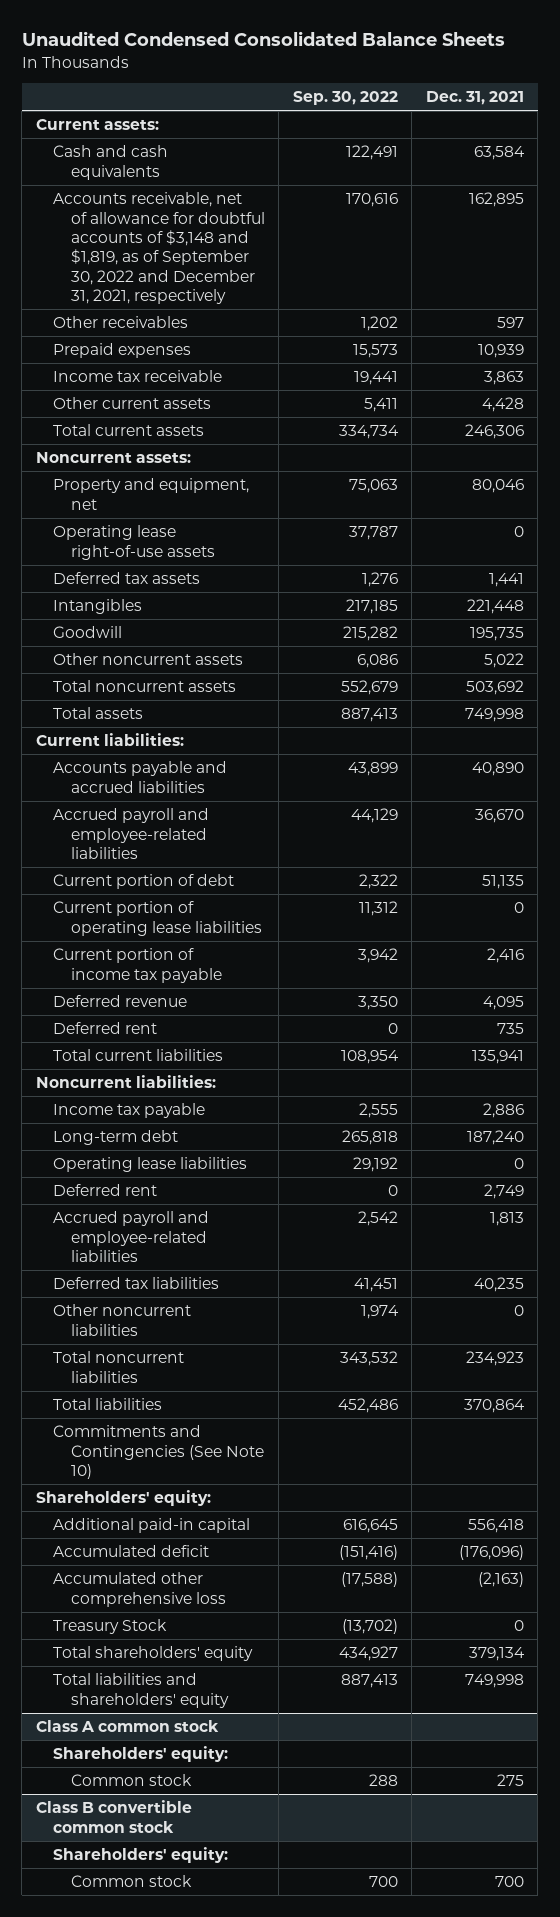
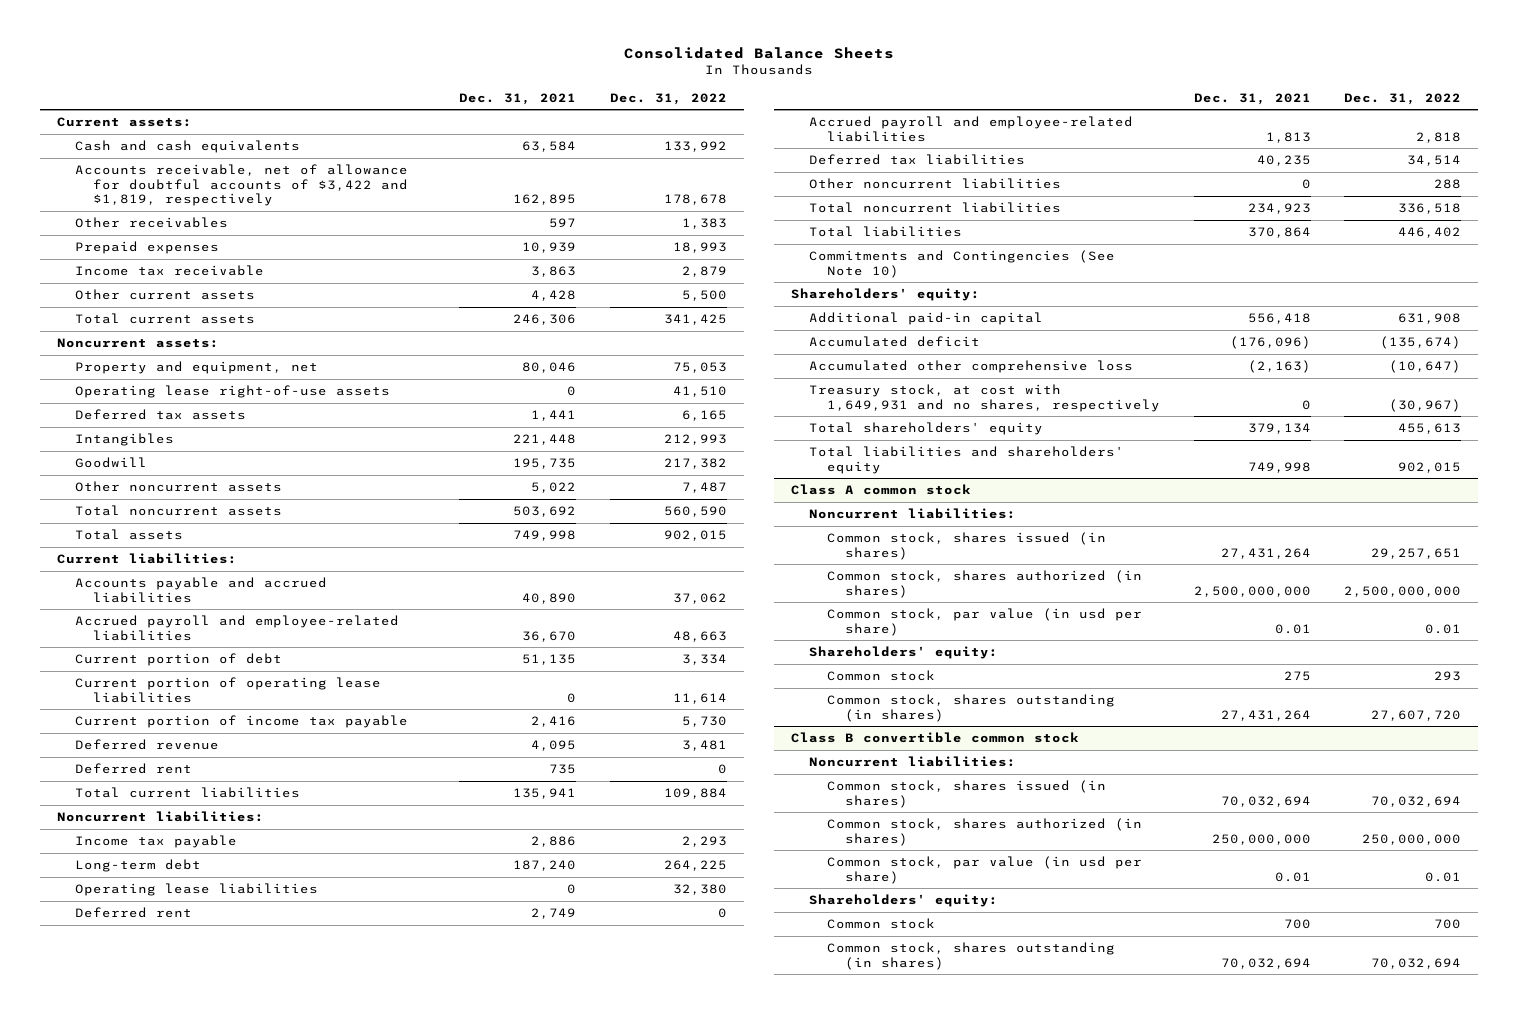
[21,31,505,47] Unaudited Condensed Consolidated Balance Sheets -> [623,46,894,59] Consolidated Balance Sheets
[292,91,398,106] Sep. 30, 2022 -> none
none -> [610,92,728,105] Dec. 31, 2022
[53,192,265,305] Accounts receivable, net of allowance for doubtful accounts of $3,148 and $1,819, as of September 30, 2022 and December 31, 2021, respectively -> [74,163,408,207] Accounts receivable, net of allowance for doubtful accounts of $3,422 and $1,819, respectively
[53,1619,168,1635] Treasury Stock -> [808,383,1160,412] Treasury stock, at cost with 1,649,931 and no shares, respectively
none -> [808,507,1016,519] Noncurrent liabilities:
none -> [826,531,1106,560] Common stock, shares issued (in shares)
none -> [826,569,1142,598] Common stock, shares authorized (in shares)
none -> [826,607,1142,636] Common stock, par value (in usd per share)
none -> [826,693,1115,722] Common stock, shares outstanding (in shares)
none -> [808,755,1016,767] Noncurrent liabilities:
none -> [826,779,1106,808] Common stock, shares issued (in shares)
none -> [826,817,1142,846] Common stock, shares authorized (in shares)
none -> [826,855,1142,884] Common stock, par value (in usd per share)
none -> [826,941,1115,970] Common stock, shares outstanding (in shares)

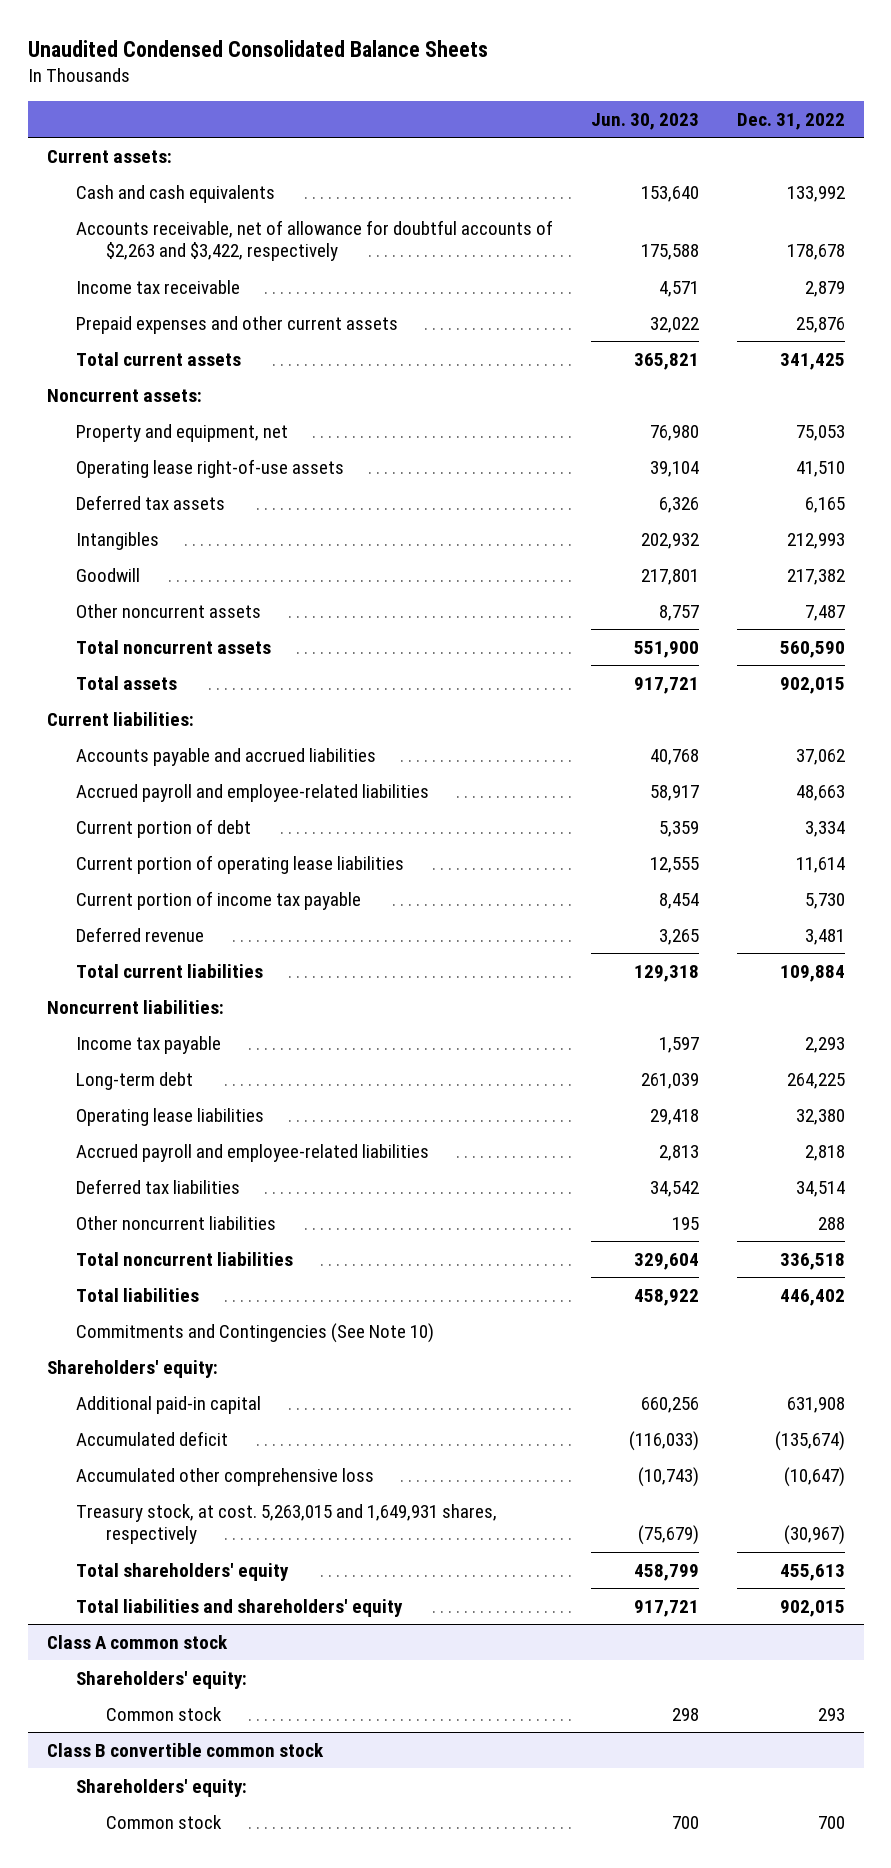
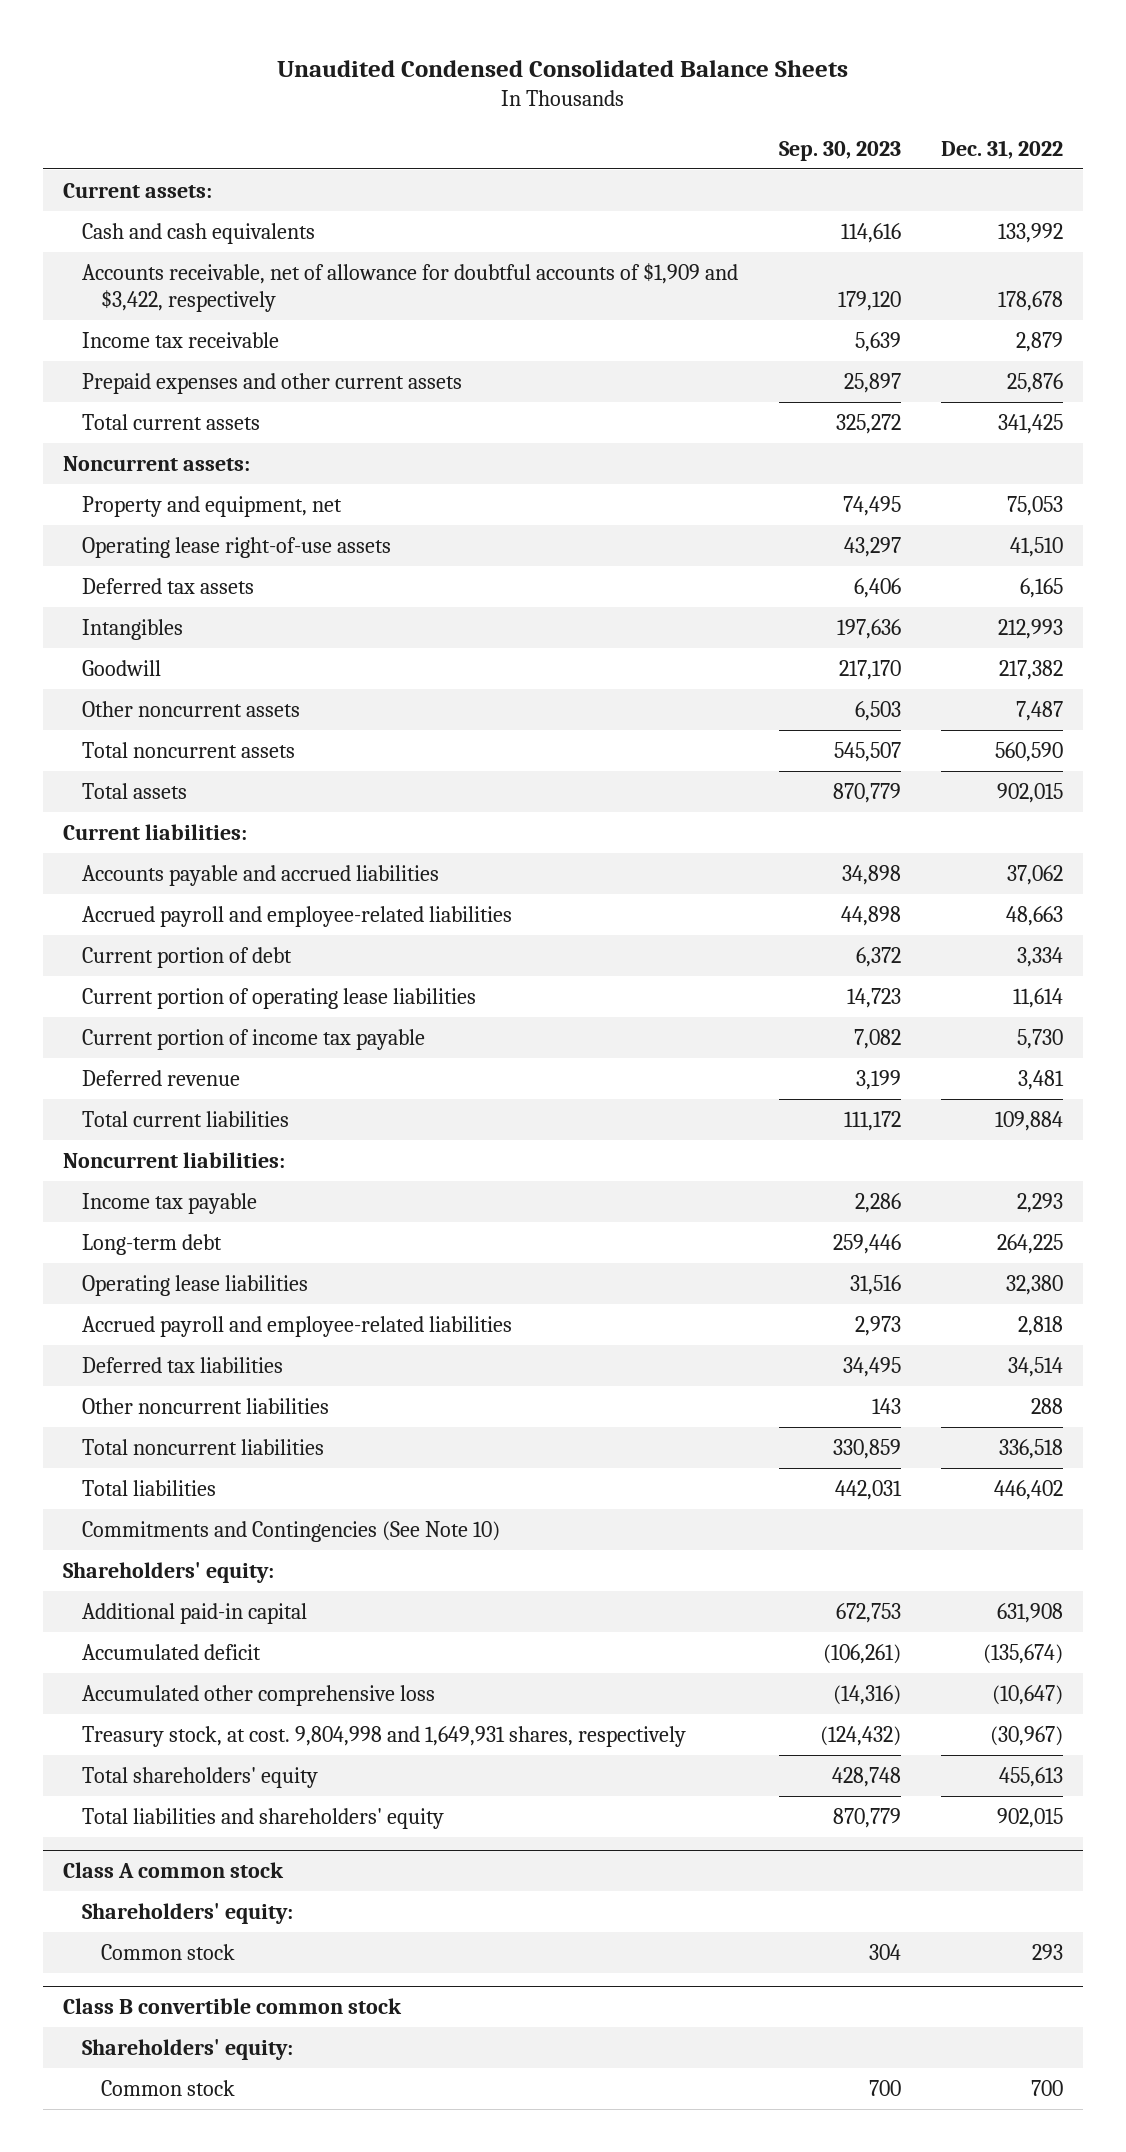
[591,112,700,130] Jun. 30, 2023 -> none
none -> [778,140,901,161] Sep. 30, 2023
[76,219,554,262] Accounts receivable, net of allowance for doubtful accounts of $2,263 and $3,422, respectively -> [82,262,739,312] Accounts receivable, net of allowance for doubtful accounts of $1,909 and $3,422, respectively
[76,1503,498,1545] Treasury stock, at cost. 5,263,015 and 1,649,931 shares, respectively -> [82,1725,687,1747] Treasury stock, at cost. 9,804,998 and 1,649,931 shares, respectively

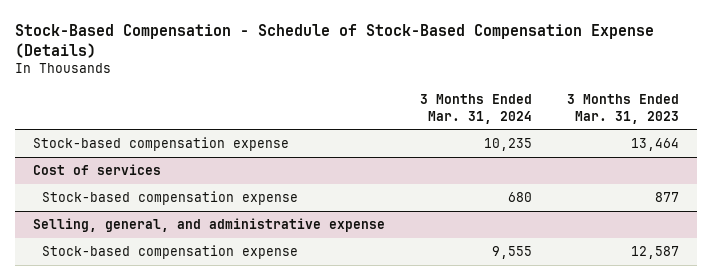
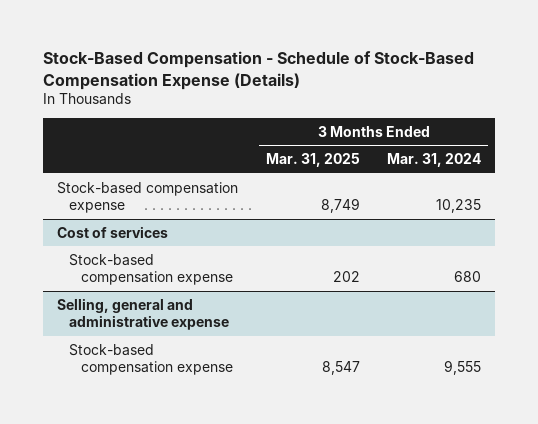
[567,94,680,124] 3 Months Ended Mar. 31, 2023 -> none
none -> [265,153,360,168] Mar. 31, 2025
[32,218,385,233] Selling, general, and administrative expense -> [56,297,229,331] Selling, general and administrative expense

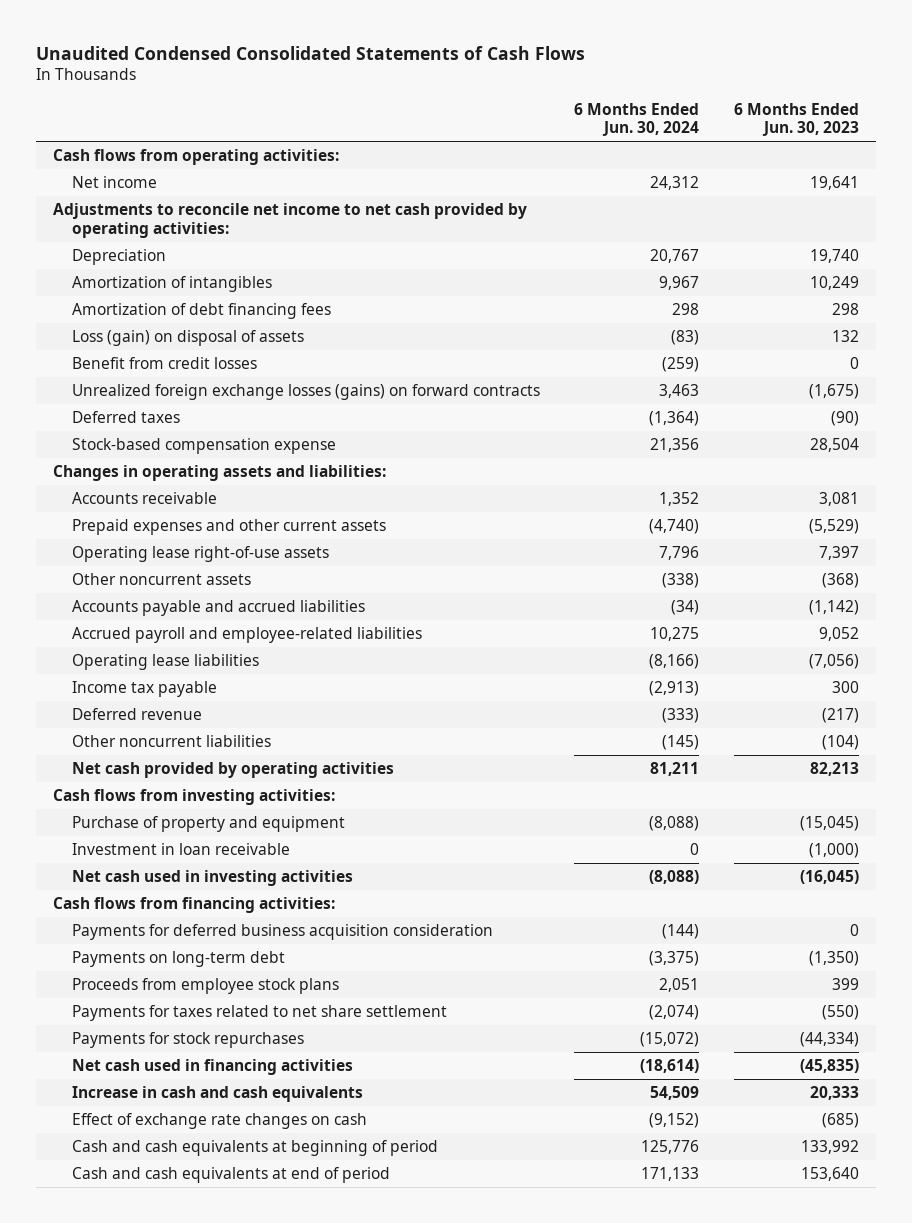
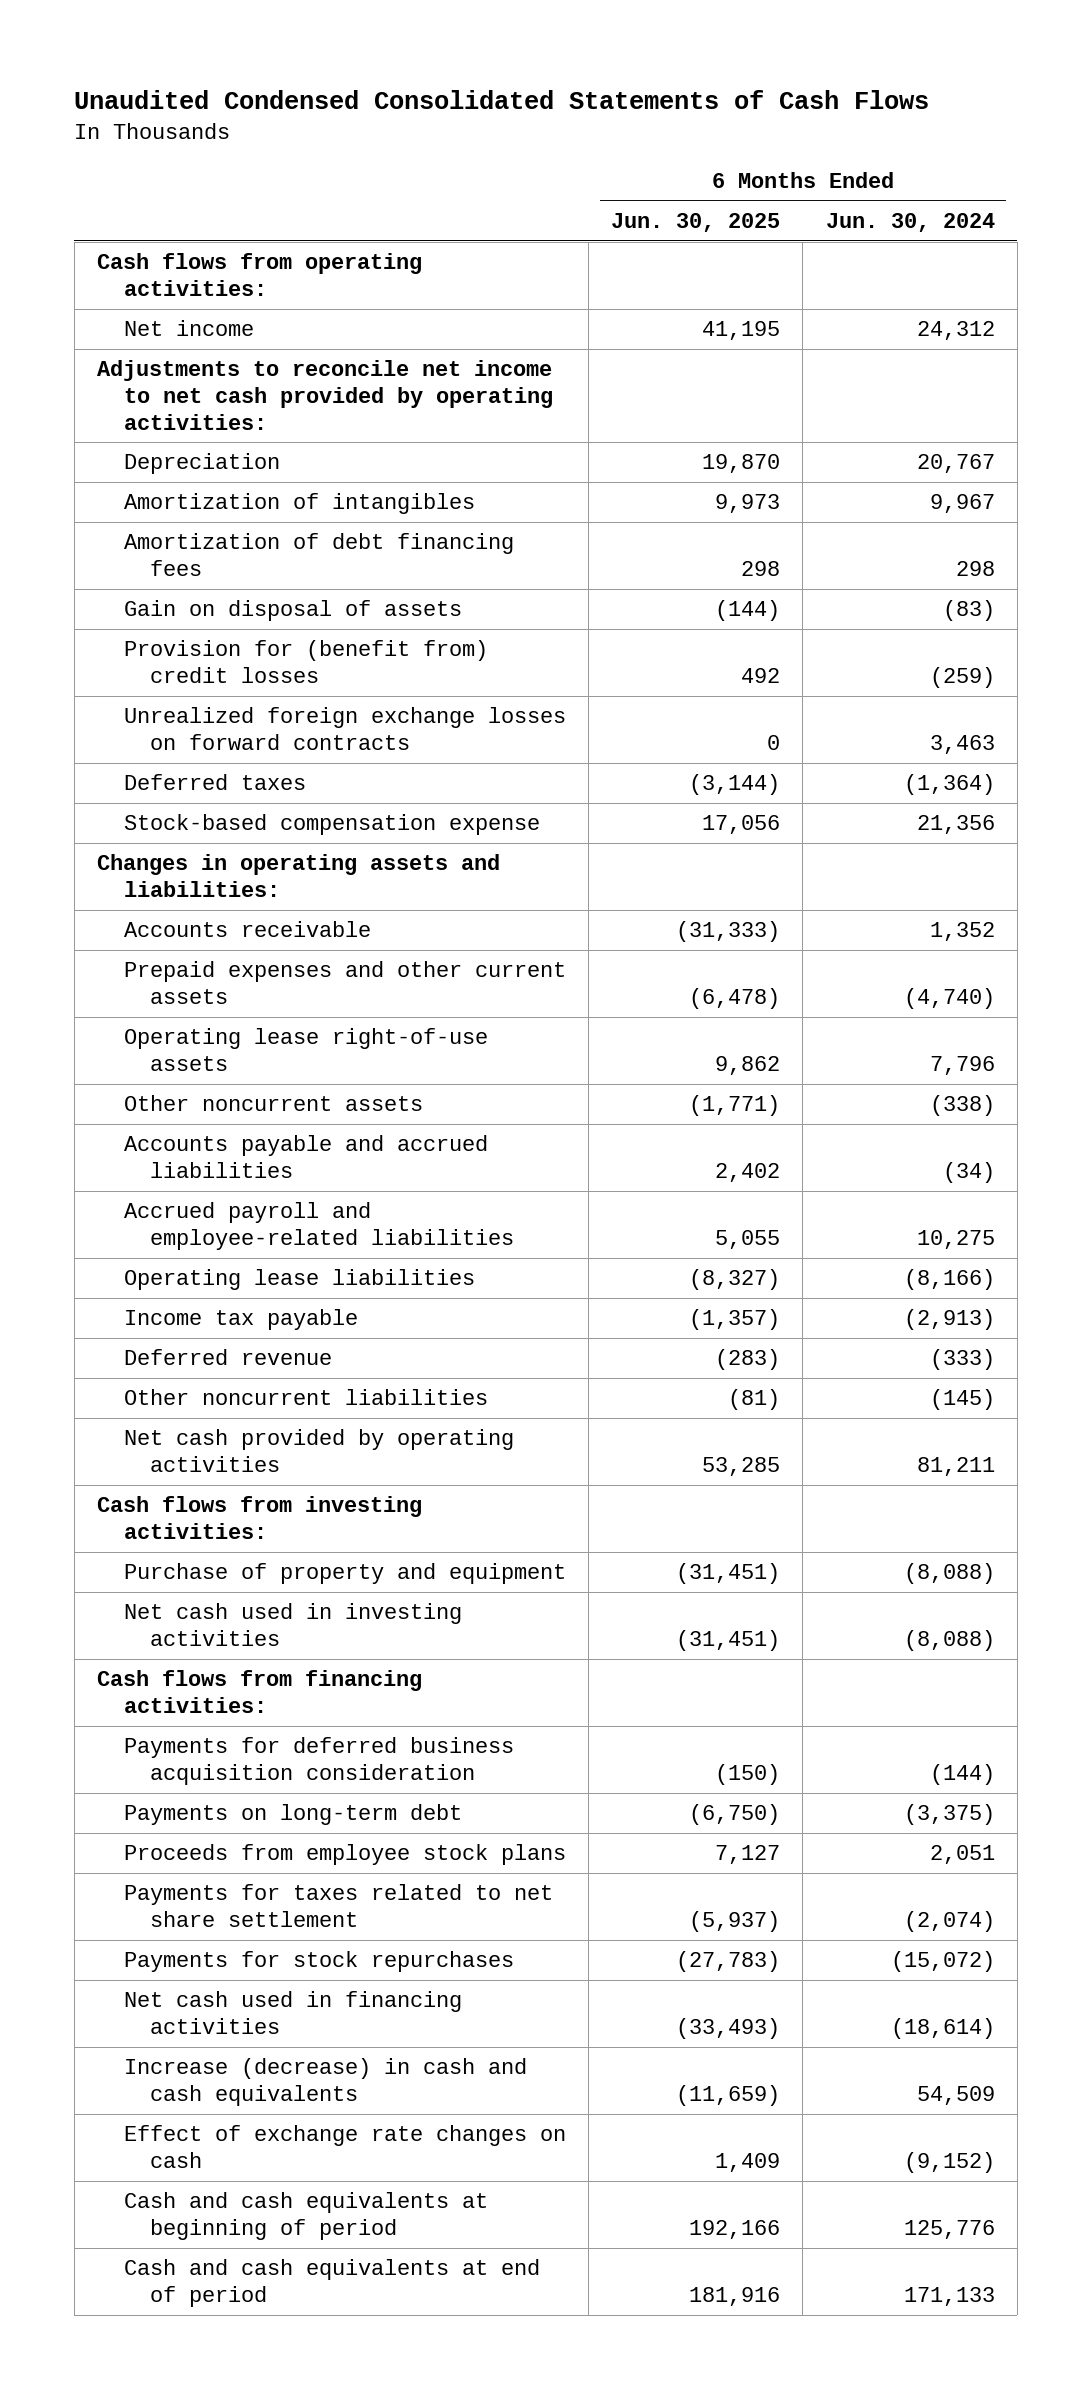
[733,102,859,137] 6 Months Ended Jun. 30, 2023 -> none
none -> [611,213,781,233] Jun. 30, 2025
[71,329,304,346] Loss (gain) on disposal of assets -> [123,600,462,622] Gain on disposal of assets
[71,356,257,369] Benefit from credit losses -> [123,640,488,684] Provision for (benefit from) credit losses
[71,383,540,400] Unrealized foreign exchange losses (gains) on forward contracts -> [123,707,566,751] Unrealized foreign exchange losses on forward contracts
[71,842,290,855] Investment in loan receivable -> none
[71,1085,363,1102] Increase in cash and cash equivalents -> [123,2058,527,2107] Increase (decrease) in cash and cash equivalents

